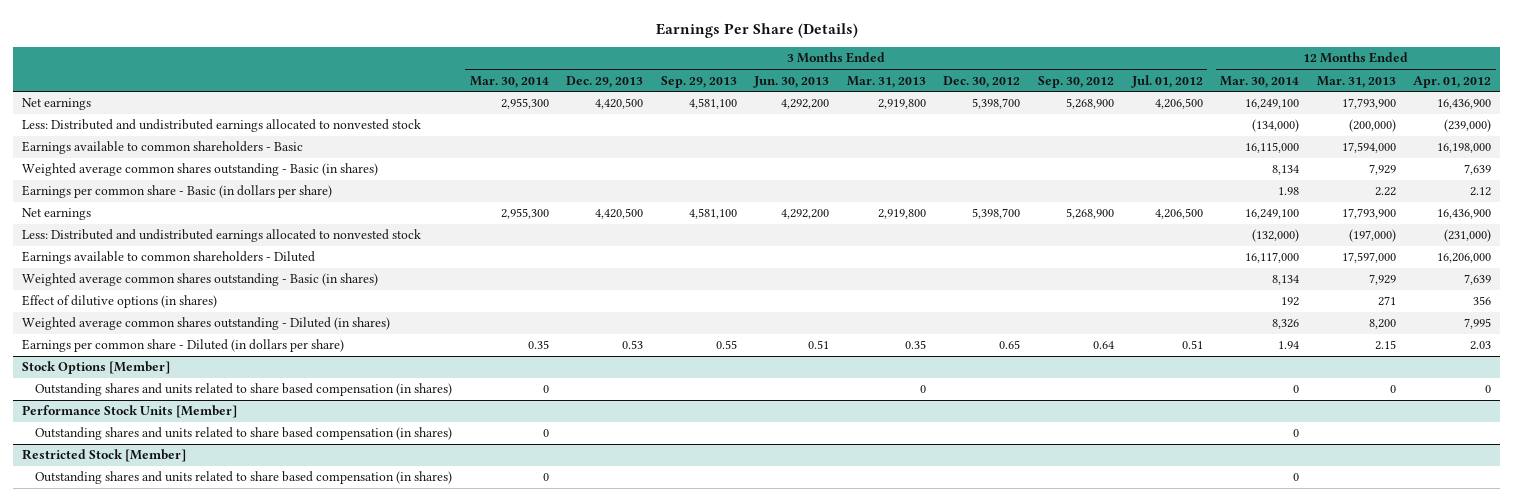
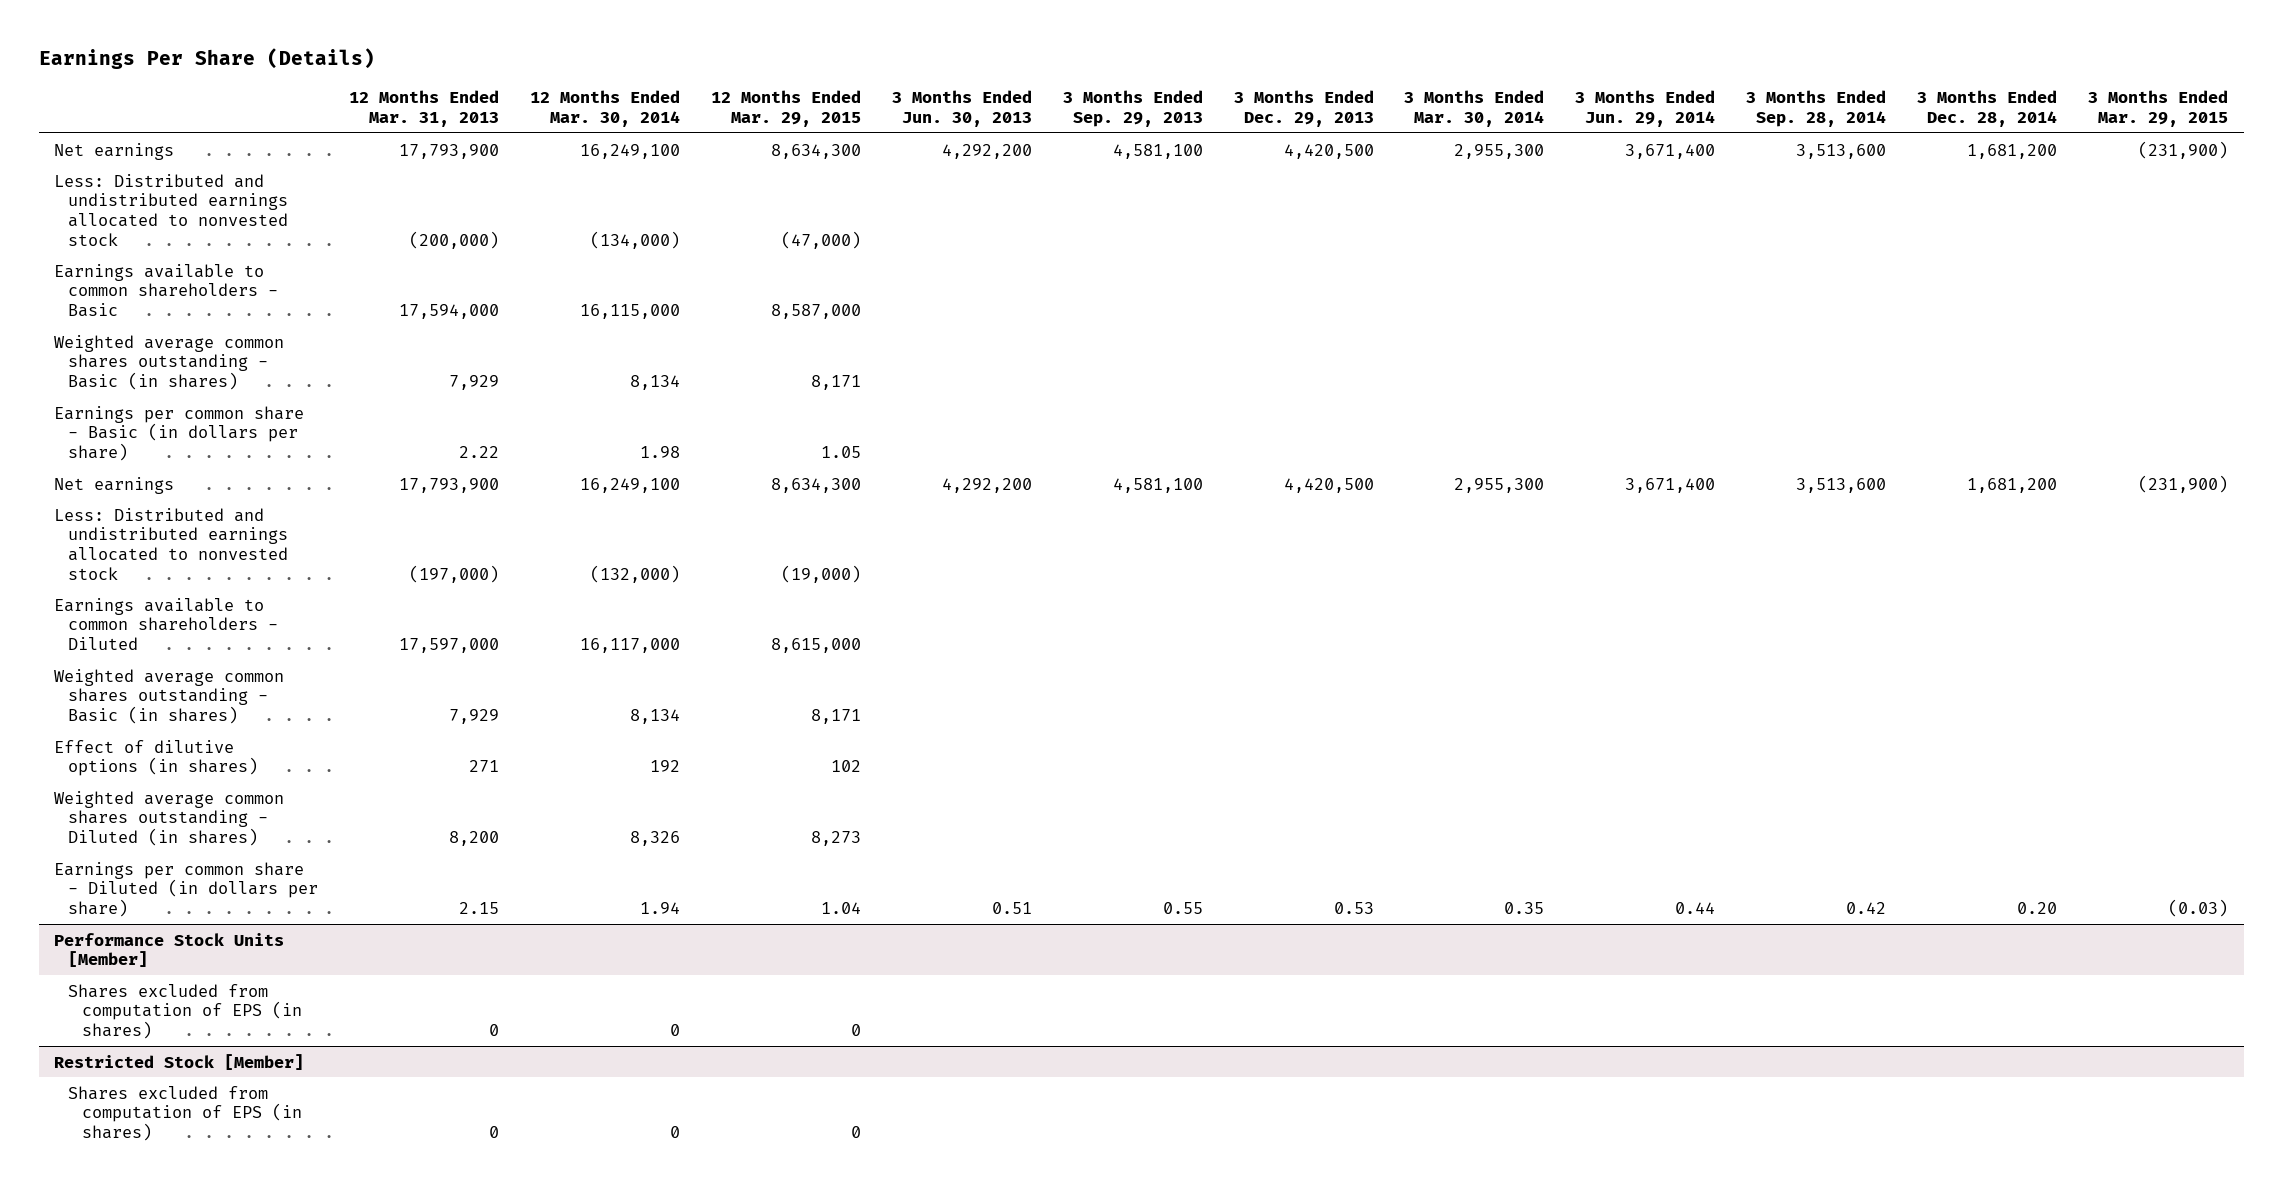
[846,75,926,88] Mar. 31, 2013 -> none
[943,75,1021,88] Dec. 30, 2012 -> none
[1038,75,1115,88] Sep. 30, 2012 -> none
[1130,74,1203,88] Jul. 01, 2012 -> none
[1413,75,1492,88] Apr. 01, 2012 -> none
none -> [710,90,861,127] 12 Months Ended Mar. 29, 2015
none -> [1575,90,1716,127] 3 Months Ended Jun. 29, 2014
none -> [1746,90,1887,127] 3 Months Ended Sep. 28, 2014
none -> [1917,90,2058,127] 3 Months Ended Dec. 28, 2014
none -> [2088,90,2229,127] 3 Months Ended Mar. 29, 2015
[21,361,170,375] Stock Options [Member] -> none
[34,383,452,397] Outstanding shares and units related to share based compensation (in shares) -> none
[34,427,452,441] Outstanding shares and units related to share based compensation (in shares) -> none
none -> [68,983,302,1039] Shares excluded from computation of EPS (in shares)
[34,471,452,485] Outstanding shares and units related to share based compensation (in shares) -> none
none -> [68,1085,302,1141] Shares excluded from computation of EPS (in shares)

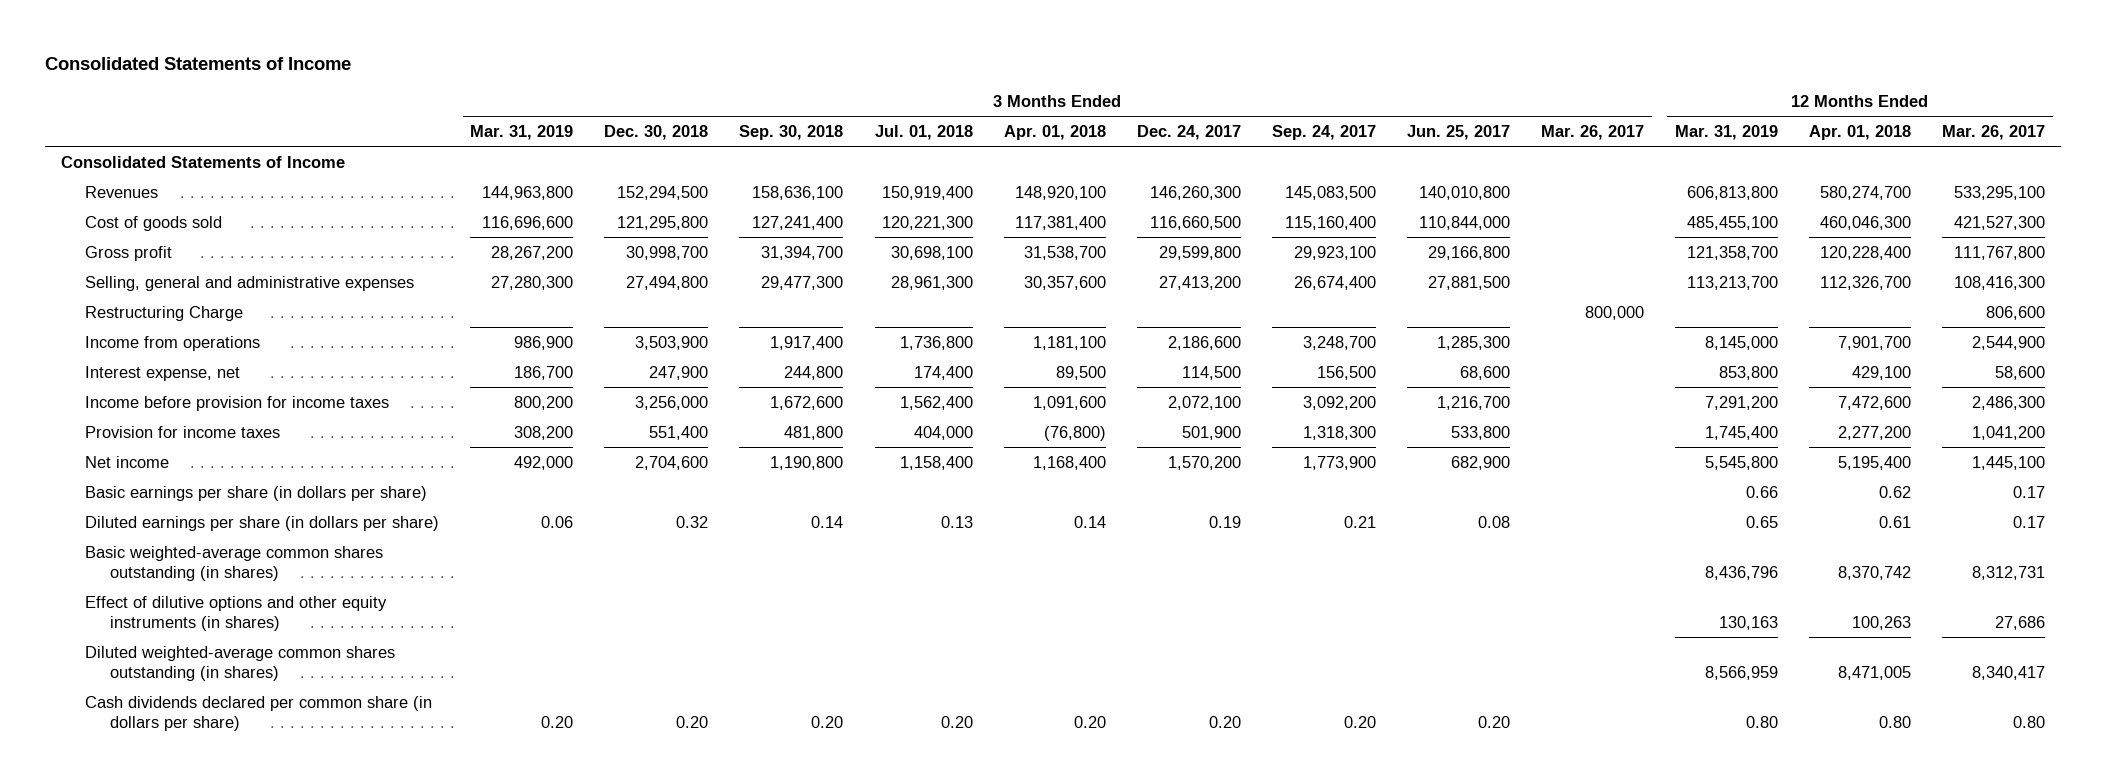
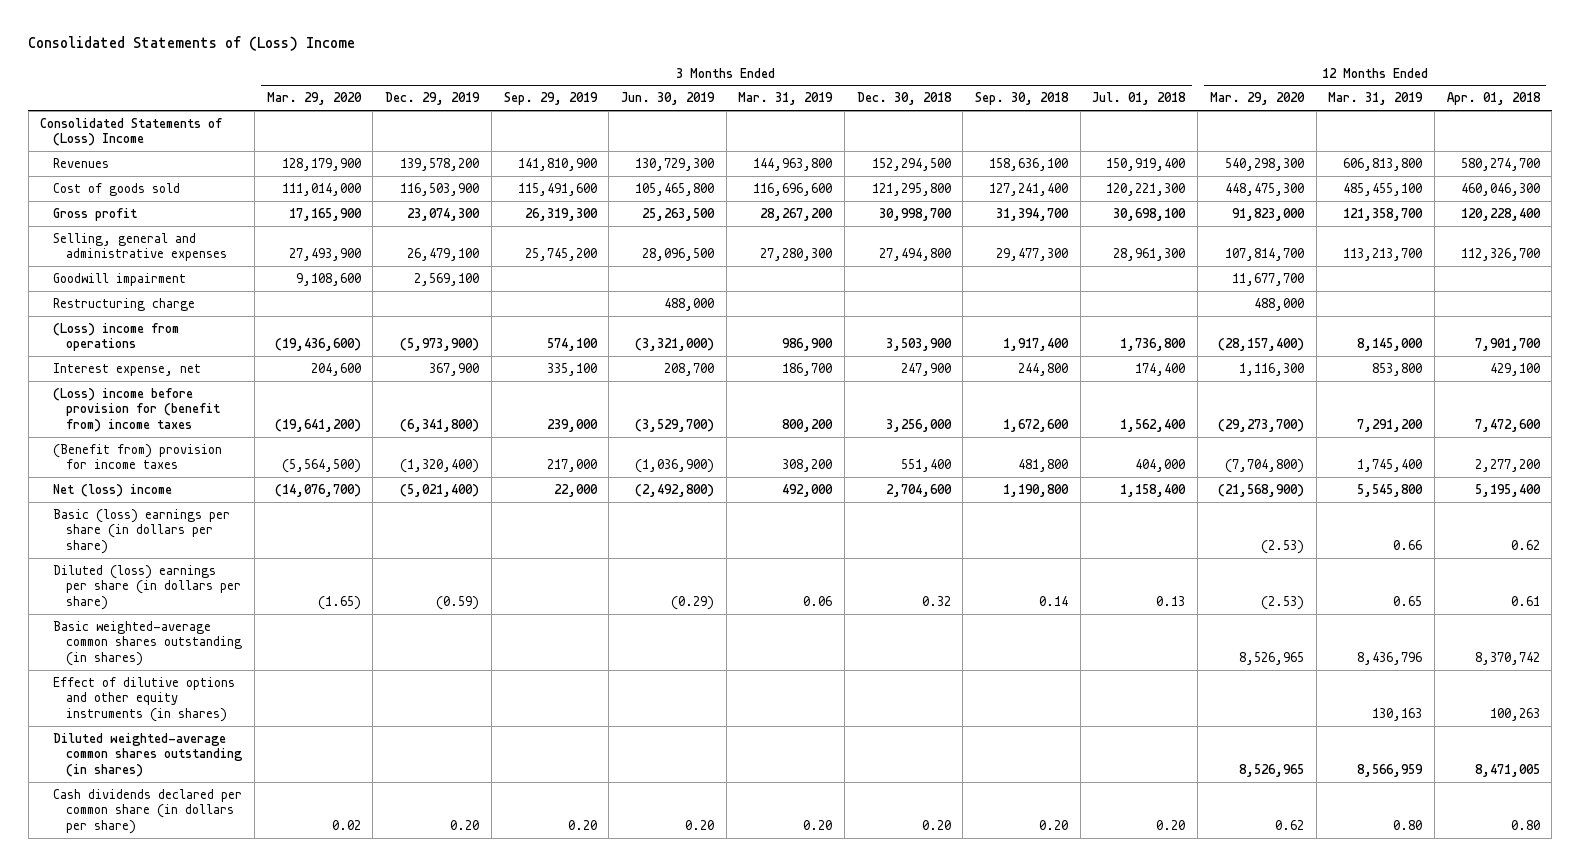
[45,57,352,71] Consolidated Statements of Income -> [28,36,356,52] Consolidated Statements of (Loss) Income
[1003,125,1106,141] Apr. 01, 2018 -> none
[1136,125,1241,141] Dec. 24, 2017 -> none
[1271,125,1376,141] Sep. 24, 2017 -> none
[1406,125,1510,141] Jun. 25, 2017 -> none
[1540,125,1644,141] Mar. 26, 2017 -> none
[1941,125,2045,141] Mar. 26, 2017 -> none
none -> [266,92,362,106] Mar. 29, 2020
none -> [385,92,481,106] Dec. 29, 2019
none -> [503,92,598,106] Sep. 29, 2019
none -> [620,92,715,106] Jun. 30, 2019
none -> [1209,92,1305,106] Mar. 29, 2020
[60,155,345,168] Consolidated Statements of Income -> [40,117,223,147] Consolidated Statements of (Loss) Income
none -> [53,272,187,286] Goodwill impairment
[85,305,244,321] Restructuring Charge -> [53,297,196,311] Restructuring charge
[85,335,261,351] Income from operations -> [53,322,180,352] (Loss) income from operations
[85,395,390,411] Income before provision for income taxes -> [53,387,221,433] (Loss) income before provision for (benefit from) income taxes
[85,425,281,438] Provision for income taxes -> [53,443,223,470] (Benefit from) provision for income taxes
[85,455,170,468] Net income -> [53,483,173,497] Net (loss) income
[85,485,428,501] Basic earnings per share (in dollars per share) -> [53,508,231,555] Basic (loss) earnings per share (in dollars per share)
[85,515,440,531] Diluted earnings per share (in dollars per share) -> [53,564,242,611] Diluted (loss) earnings per share (in dollars per share)

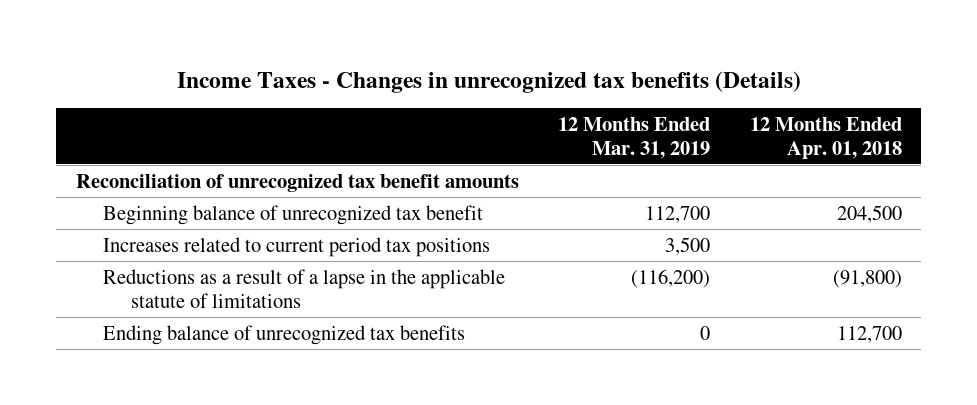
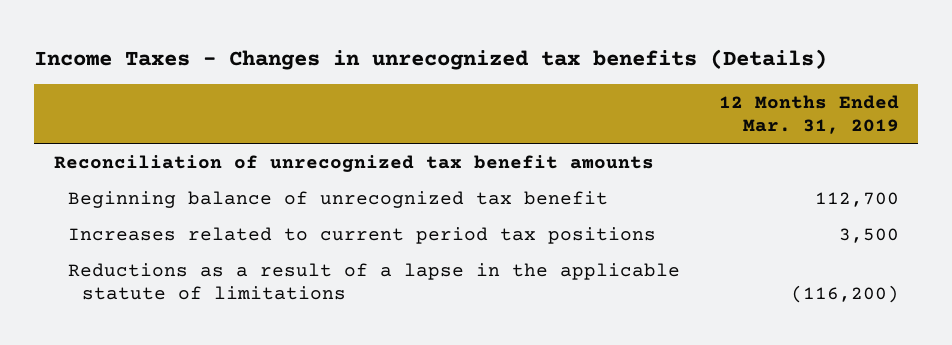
[749,116,902,159] 12 Months Ended Apr. 01, 2018 -> none
[103,324,466,345] Ending balance of unrecognized tax benefits -> none

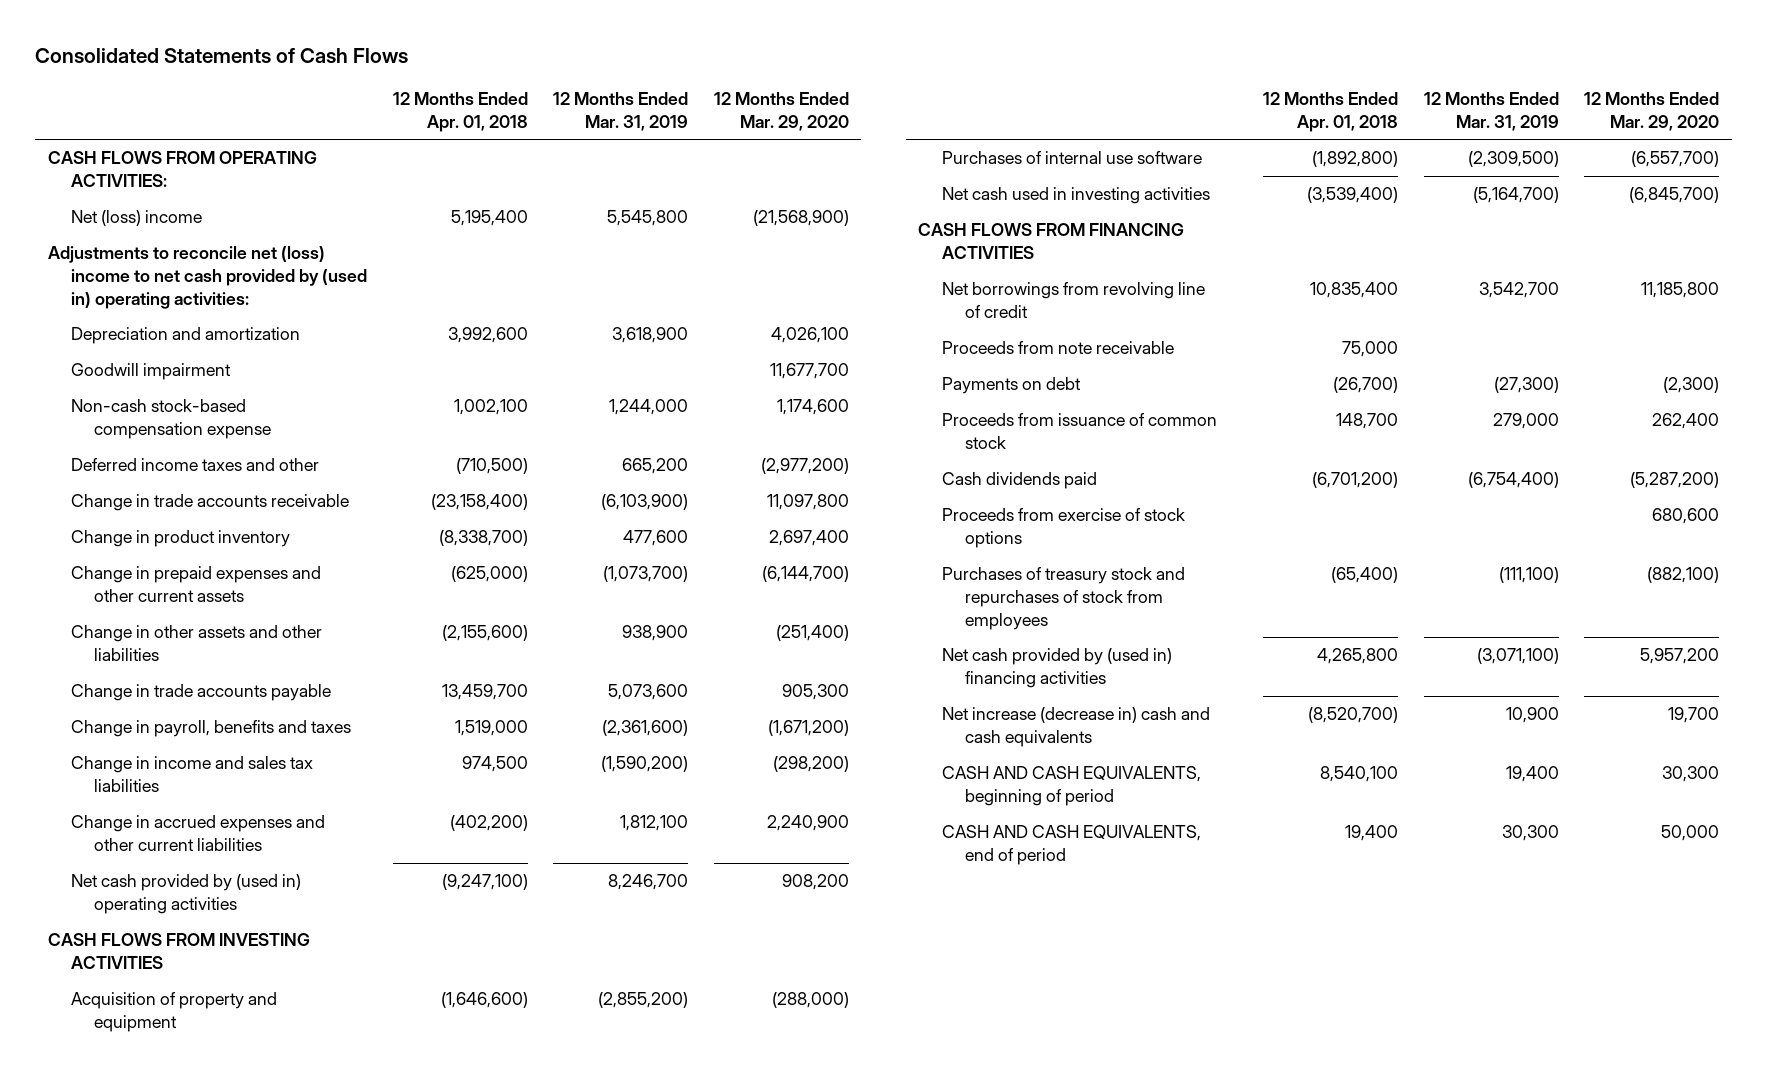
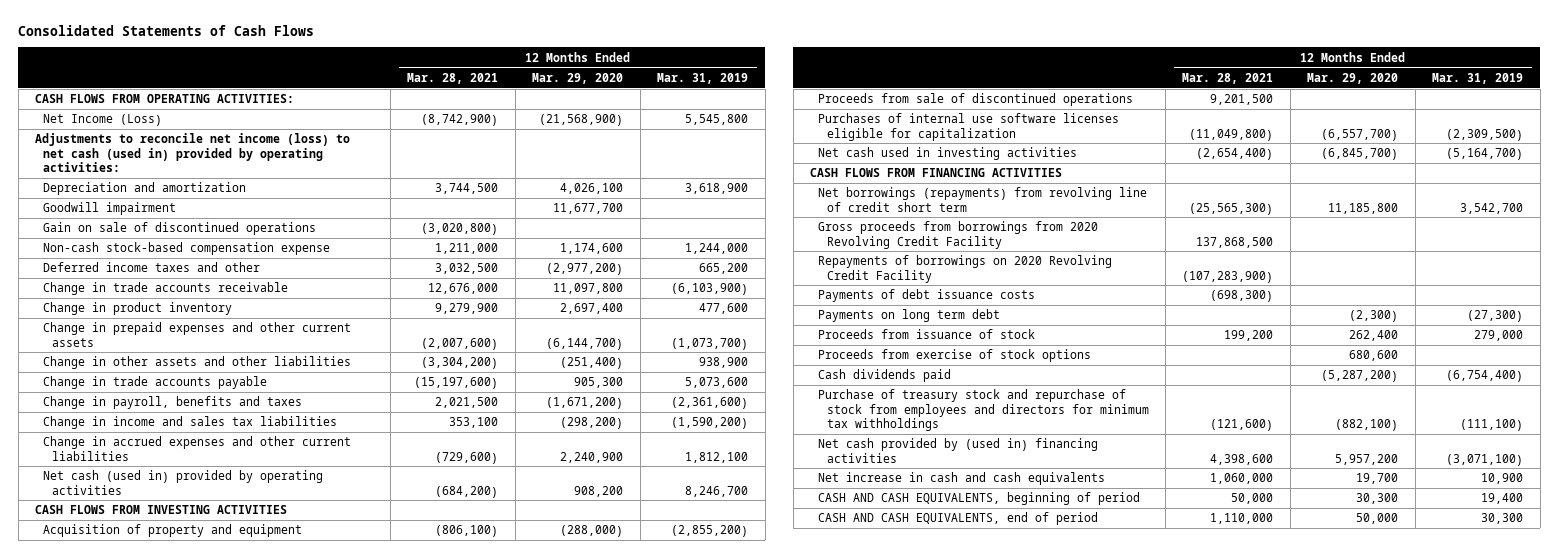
[392,91,528,132] 12 Months Ended Apr. 01, 2018 -> none
none -> [407,72,499,84] Mar. 28, 2021
[71,210,203,227] Net (loss) income -> [43,114,163,127] Net Income (Loss)
[47,246,368,310] Adjustments to reconcile net (loss) income to net cash provided by (used in) operating activities: -> [35,133,351,172] Adjustments to reconcile net income (loss) to net cash (used in) provided by operating activities:
none -> [43,222,317,236] Gain on sale of discontinued operations
[71,874,302,915] Net cash provided by (used in) operating activities -> [43,470,324,495] Net cash (used in) provided by operating activities
none -> [818,93,1134,107] Proceeds from sale of discontinued operations
[941,151,1202,165] Purchases of internal use software -> [818,113,1120,141] Purchases of internal use software licenses eligible for capitalization
[941,341,1174,355] Proceeds from note receivable -> none
[941,282,1205,319] Net borrowings from revolving line of credit -> [818,187,1148,212] Net borrowings (repayments) from revolving line of credit short term
none -> [818,221,1099,249] Gross proceeds from borrowings from 2020 Revolving Credit Facility
none -> [818,255,1113,283] Repayments of borrowings on 2020 Revolving Credit Facility
none -> [818,289,1036,303] Payments of debt issuance costs
[941,377,1081,395] Payments on debt -> [818,309,1001,323] Payments on long term debt
[941,413,1217,450] Proceeds from issuance of common stock -> [818,329,1036,340] Proceeds from issuance of stock
[941,472,1097,490] Cash dividends paid -> [818,369,952,383] Cash dividends paid
[941,567,1185,631] Purchases of treasury stock and repurchases of stock from employees -> [818,389,1149,431] Purchase of treasury stock and repurchase of stock from employees and directors for minimum tax withholdings
[941,707,1210,748] Net increase (decrease in) cash and cash equivalents -> [818,472,1106,486] Net increase in cash and cash equivalents

